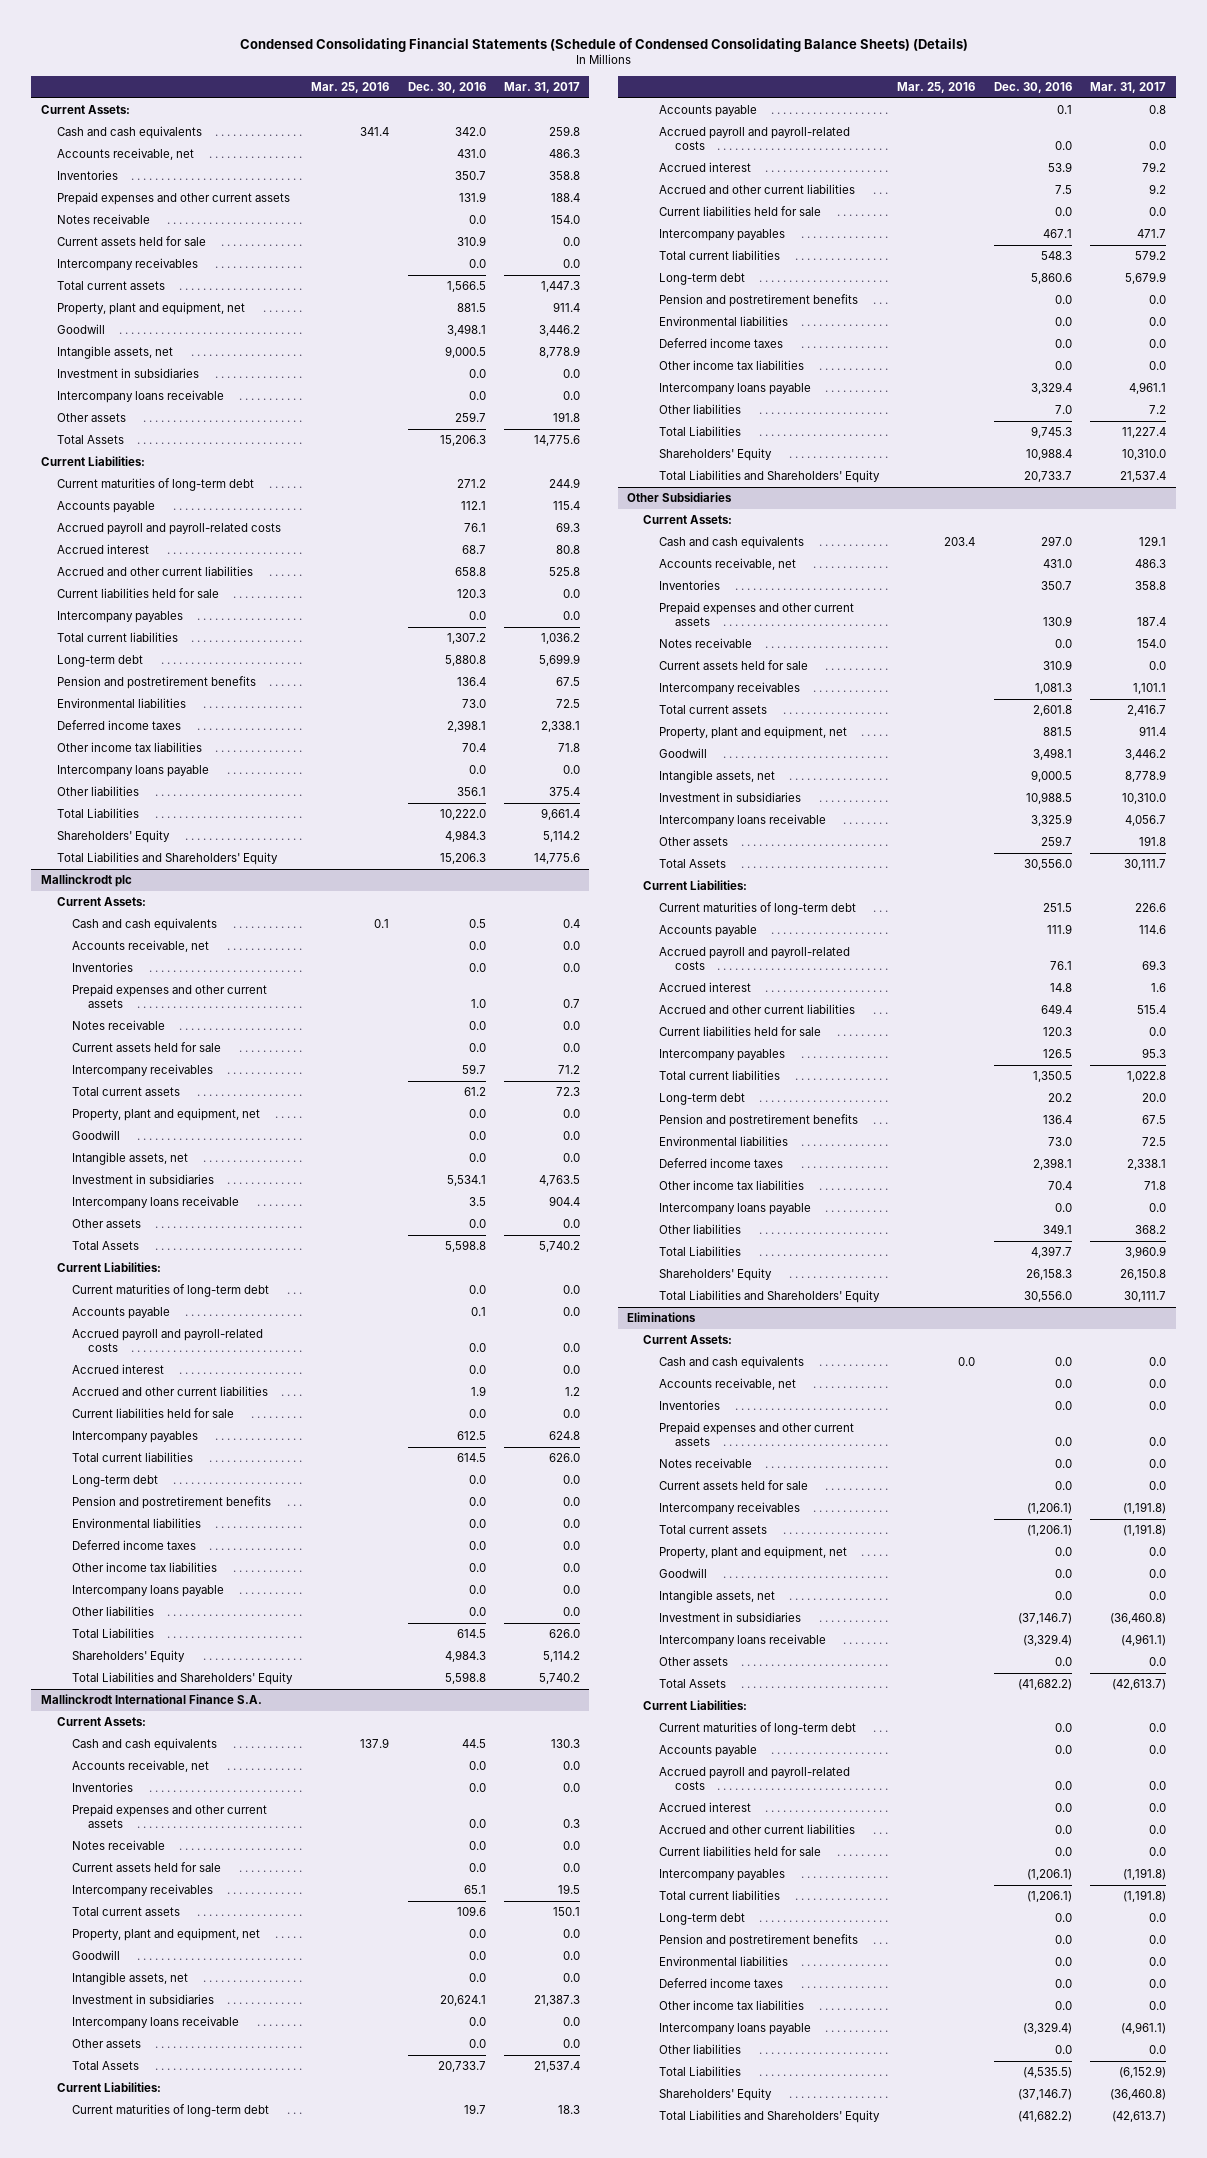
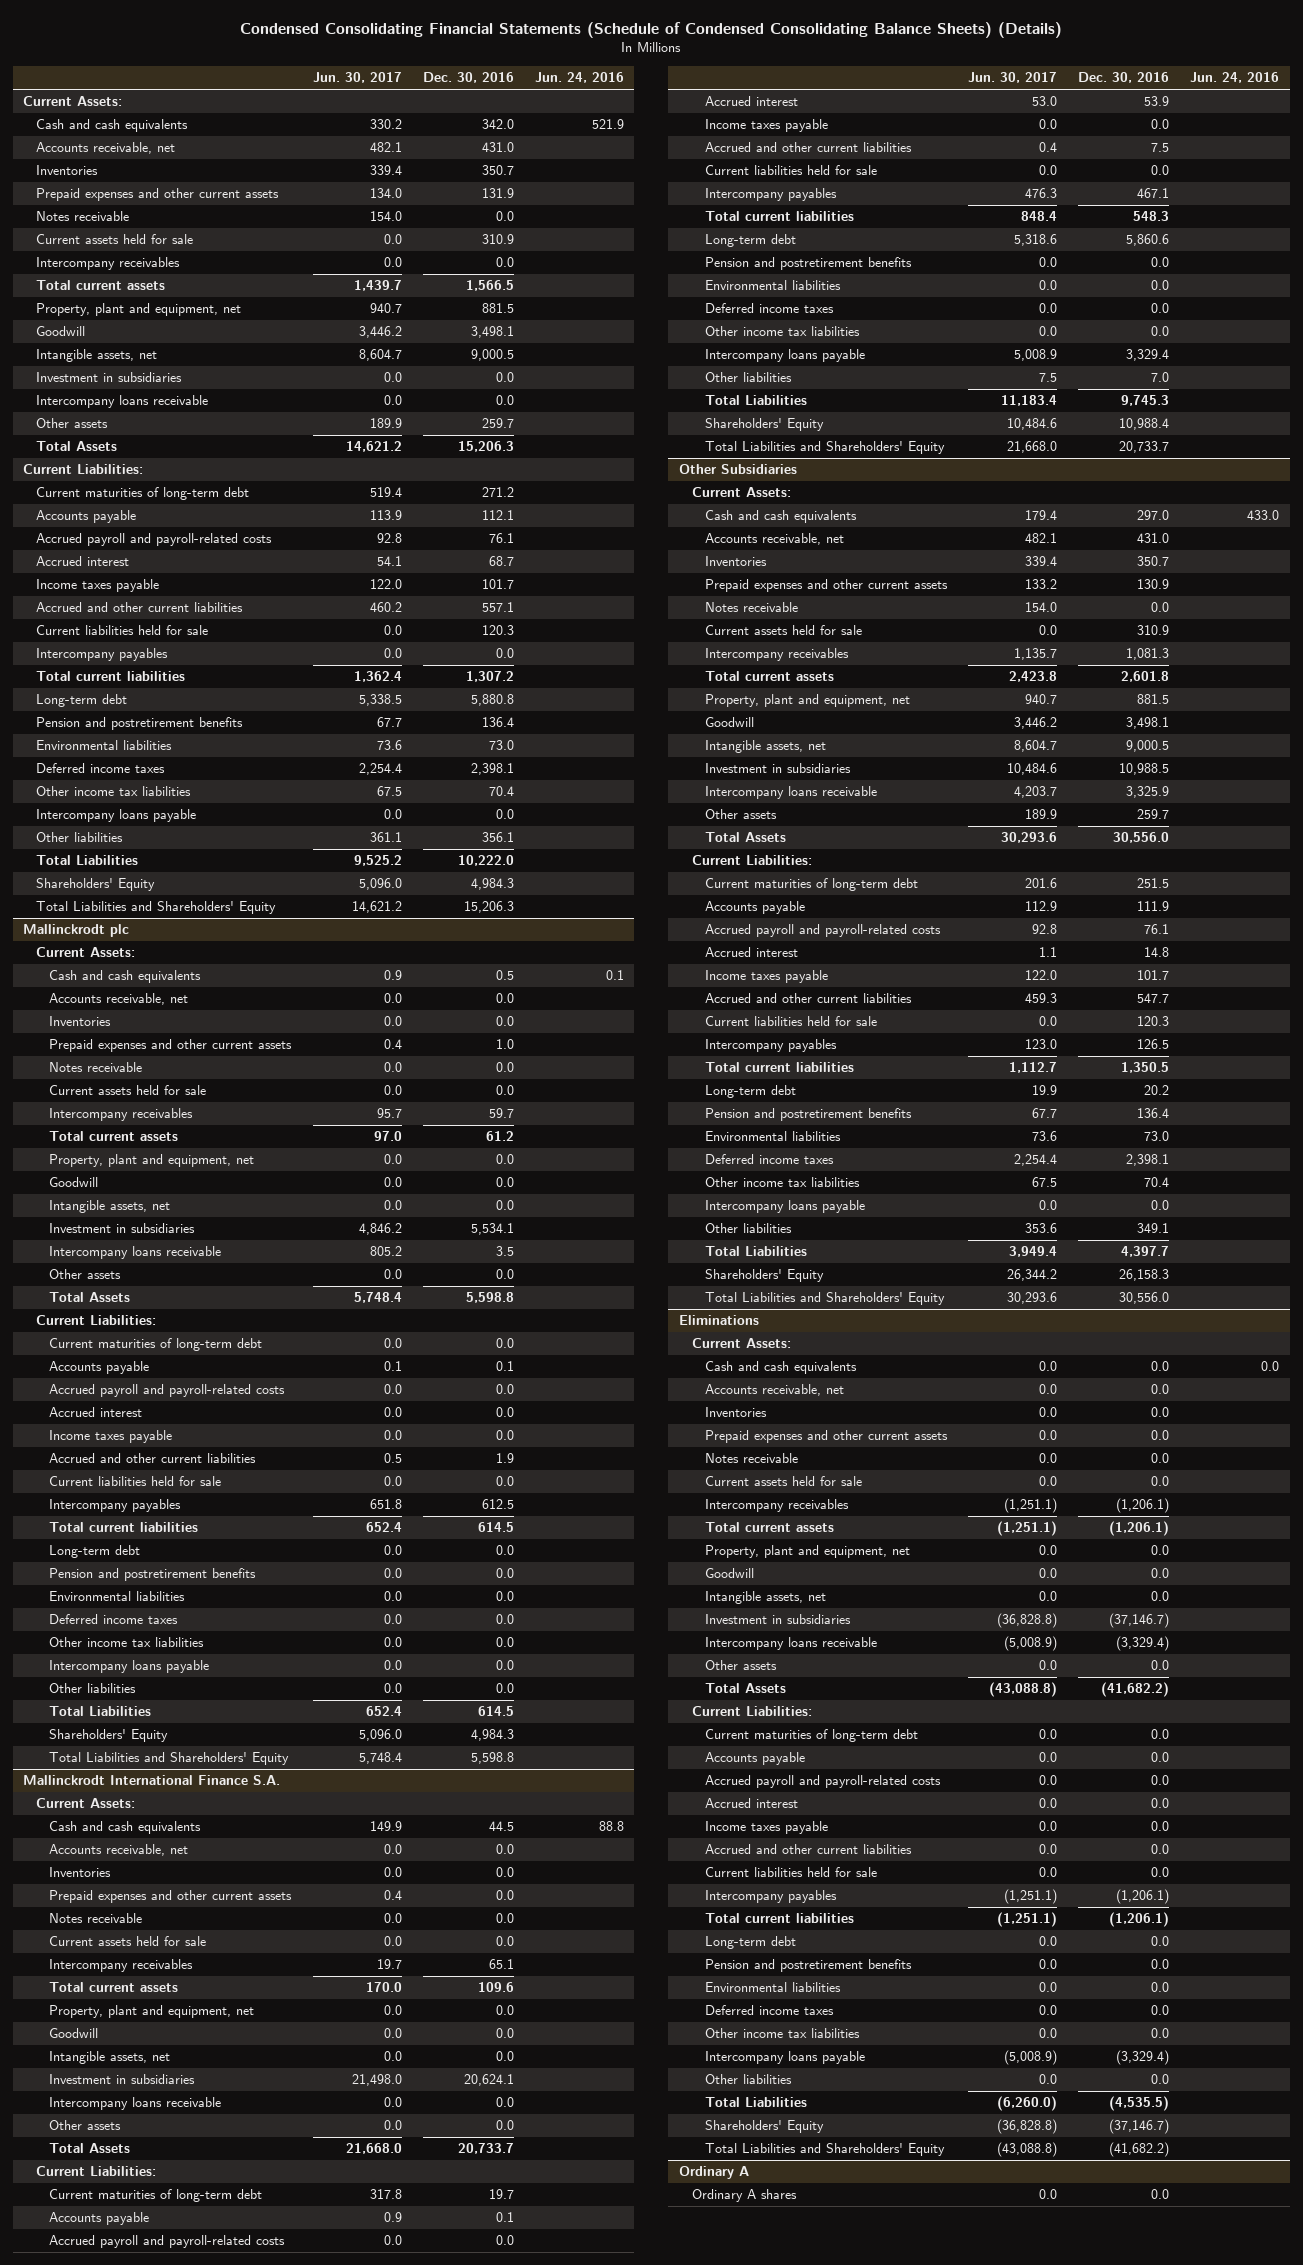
[310,81,389,93] Mar. 25, 2016 -> none
[504,81,581,93] Mar. 31, 2017 -> none
none -> [312,72,402,84] Jun. 30, 2017
none -> [534,72,624,84] Jun. 24, 2016
none -> [36,579,160,593] Income taxes payable
[454,567,486,577] 658.8 -> [481,602,514,613] 557.1
none -> [49,1430,173,1444] Income taxes payable
none -> [704,119,828,133] Income taxes payable
none -> [704,970,828,984] Income taxes payable
[1040,1004,1072,1015] 649.4 -> [1137,993,1170,1004] 547.7
none -> [704,1821,828,1835] Income taxes payable
none -> [678,2166,749,2180] Ordinary A
none -> [691,2189,797,2203] Ordinary A shares

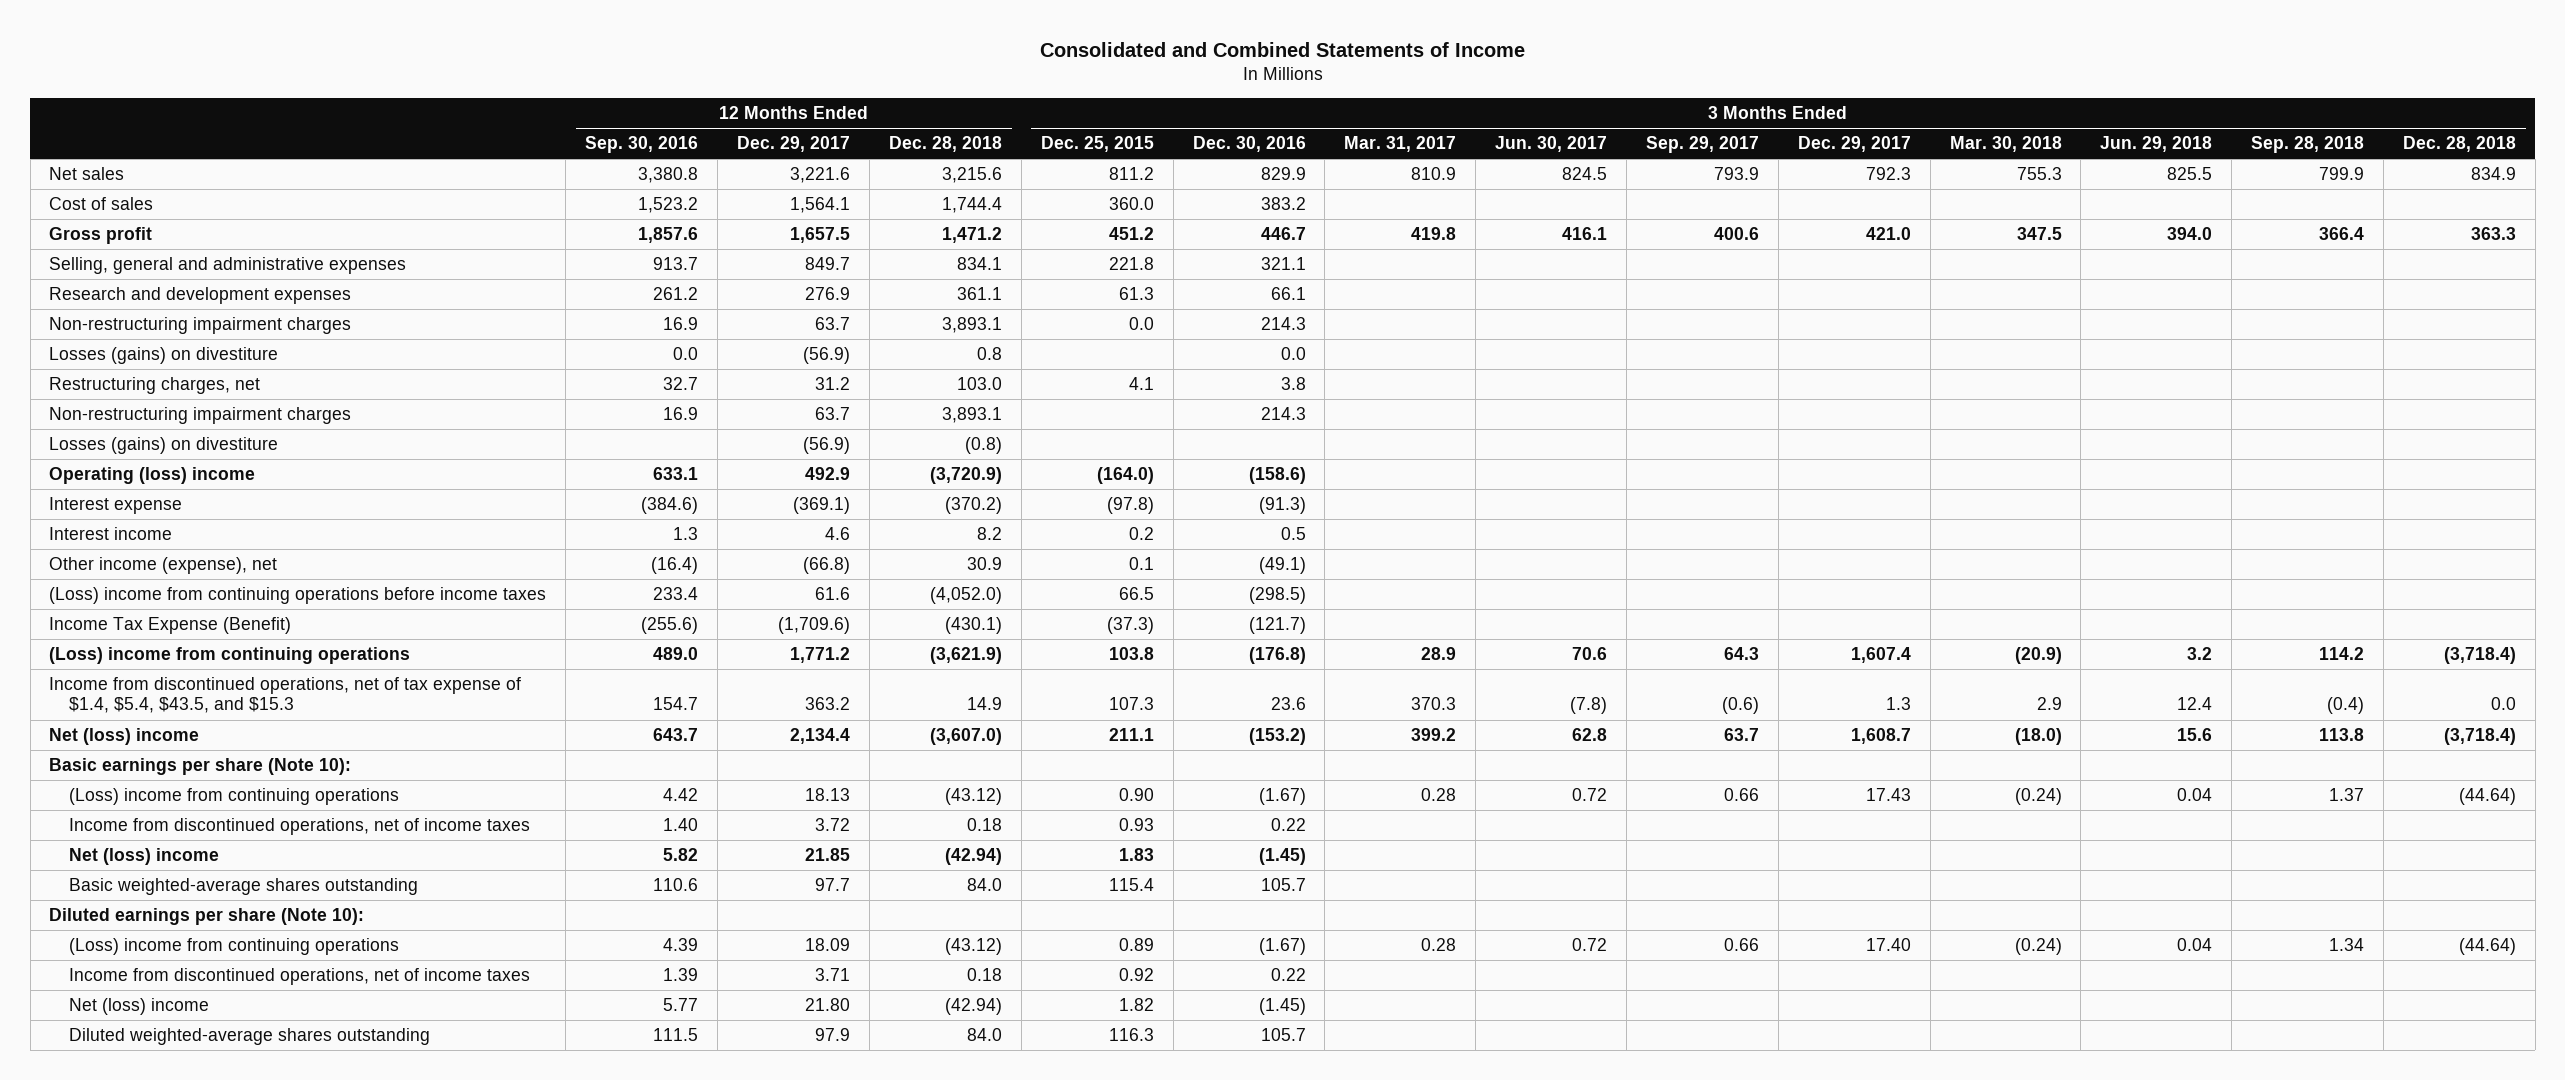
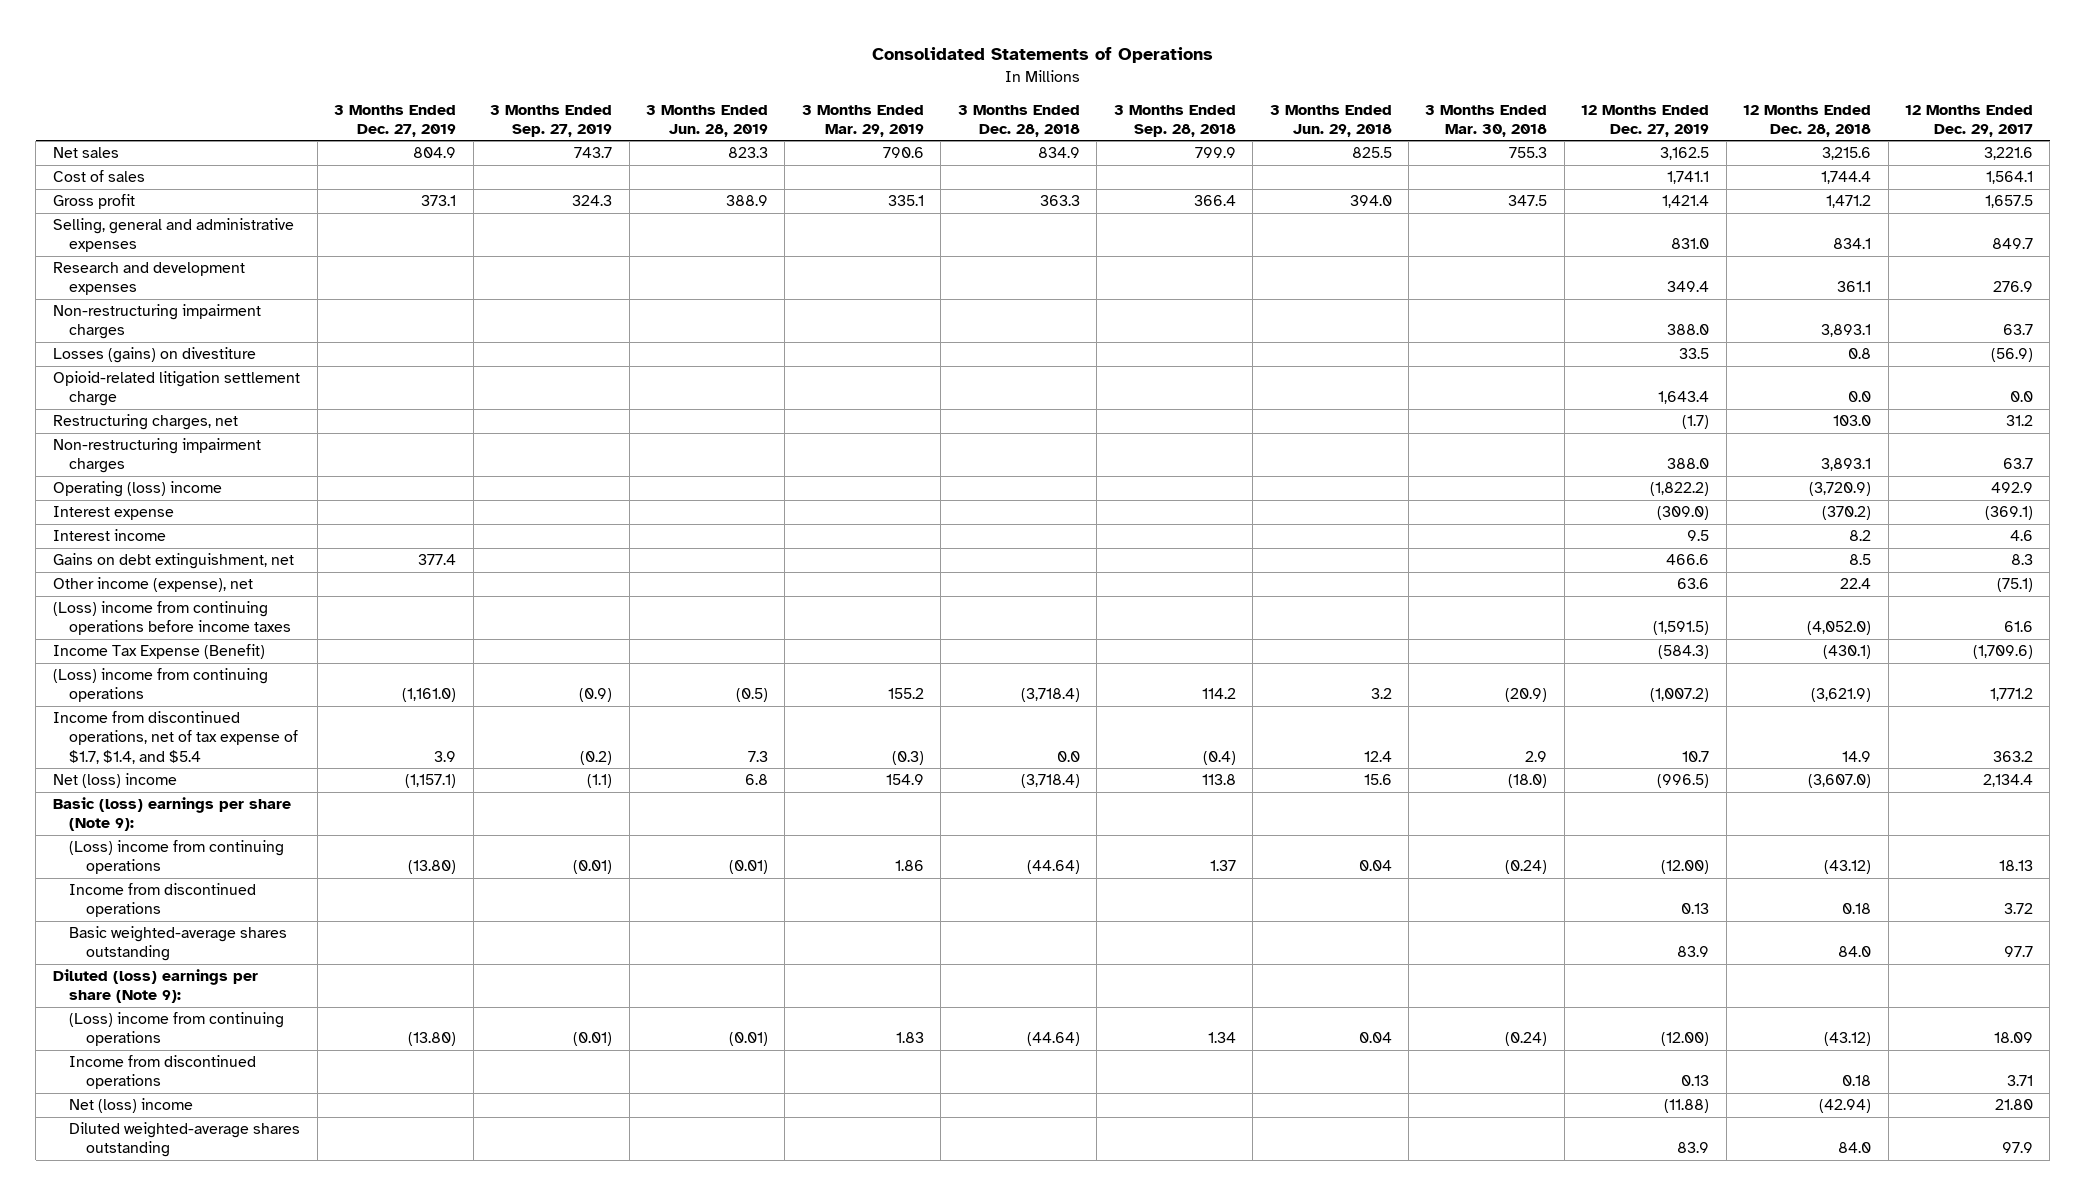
[1039,42,1525,58] Consolidated and Combined Statements of Income -> [871,47,1213,64] Consolidated Statements of Operations
[585,136,699,154] Sep. 30, 2016 -> none
[1040,136,1154,153] Dec. 25, 2015 -> none
[1192,136,1306,153] Dec. 30, 2016 -> none
[1344,136,1457,153] Mar. 31, 2017 -> none
[1495,136,1608,153] Jun. 30, 2017 -> none
[1645,136,1759,154] Sep. 29, 2017 -> none
[1797,136,1911,153] Dec. 29, 2017 -> none
none -> [334,104,457,138] 3 Months Ended Dec. 27, 2019
none -> [490,104,613,138] 3 Months Ended Sep. 27, 2019
none -> [646,104,769,138] 3 Months Ended Jun. 28, 2019
none -> [801,104,924,138] 3 Months Ended Mar. 29, 2019
none -> [1581,104,1710,138] 12 Months Ended Dec. 27, 2019
none -> [52,371,300,407] Opioid-related litigation settlement charge
[49,437,279,455] Losses (gains) on divestiture -> none
none -> [52,553,294,570] Gains on debt extinguishment, net
[803,557,851,575] (66.8) -> [1997,578,2034,593] (75.1)
[966,557,1002,571] 30.9 -> [1840,578,1872,590] 22.4
[49,677,522,714] Income from discontinued operations, net of tax expense of $1.4, $5.4, $43.5, and $15.3 -> [52,711,299,764] Income from discontinued operations, net of tax expense of $1.7, $1.4, and $5.4
[49,758,352,776] Basic earnings per share (Note 10): -> [52,797,291,832] Basic (loss) earnings per share (Note 9):
[69,848,220,866] Net (loss) income -> none
[69,818,531,836] Income from discontinued operations, net of income taxes -> [69,883,257,918] Income from discontinued operations
[49,908,365,926] Diluted earnings per share (Note 10): -> [52,969,258,1004] Diluted (loss) earnings per share (Note 9):
[69,968,531,986] Income from discontinued operations, net of income taxes -> [69,1055,257,1090] Income from discontinued operations

